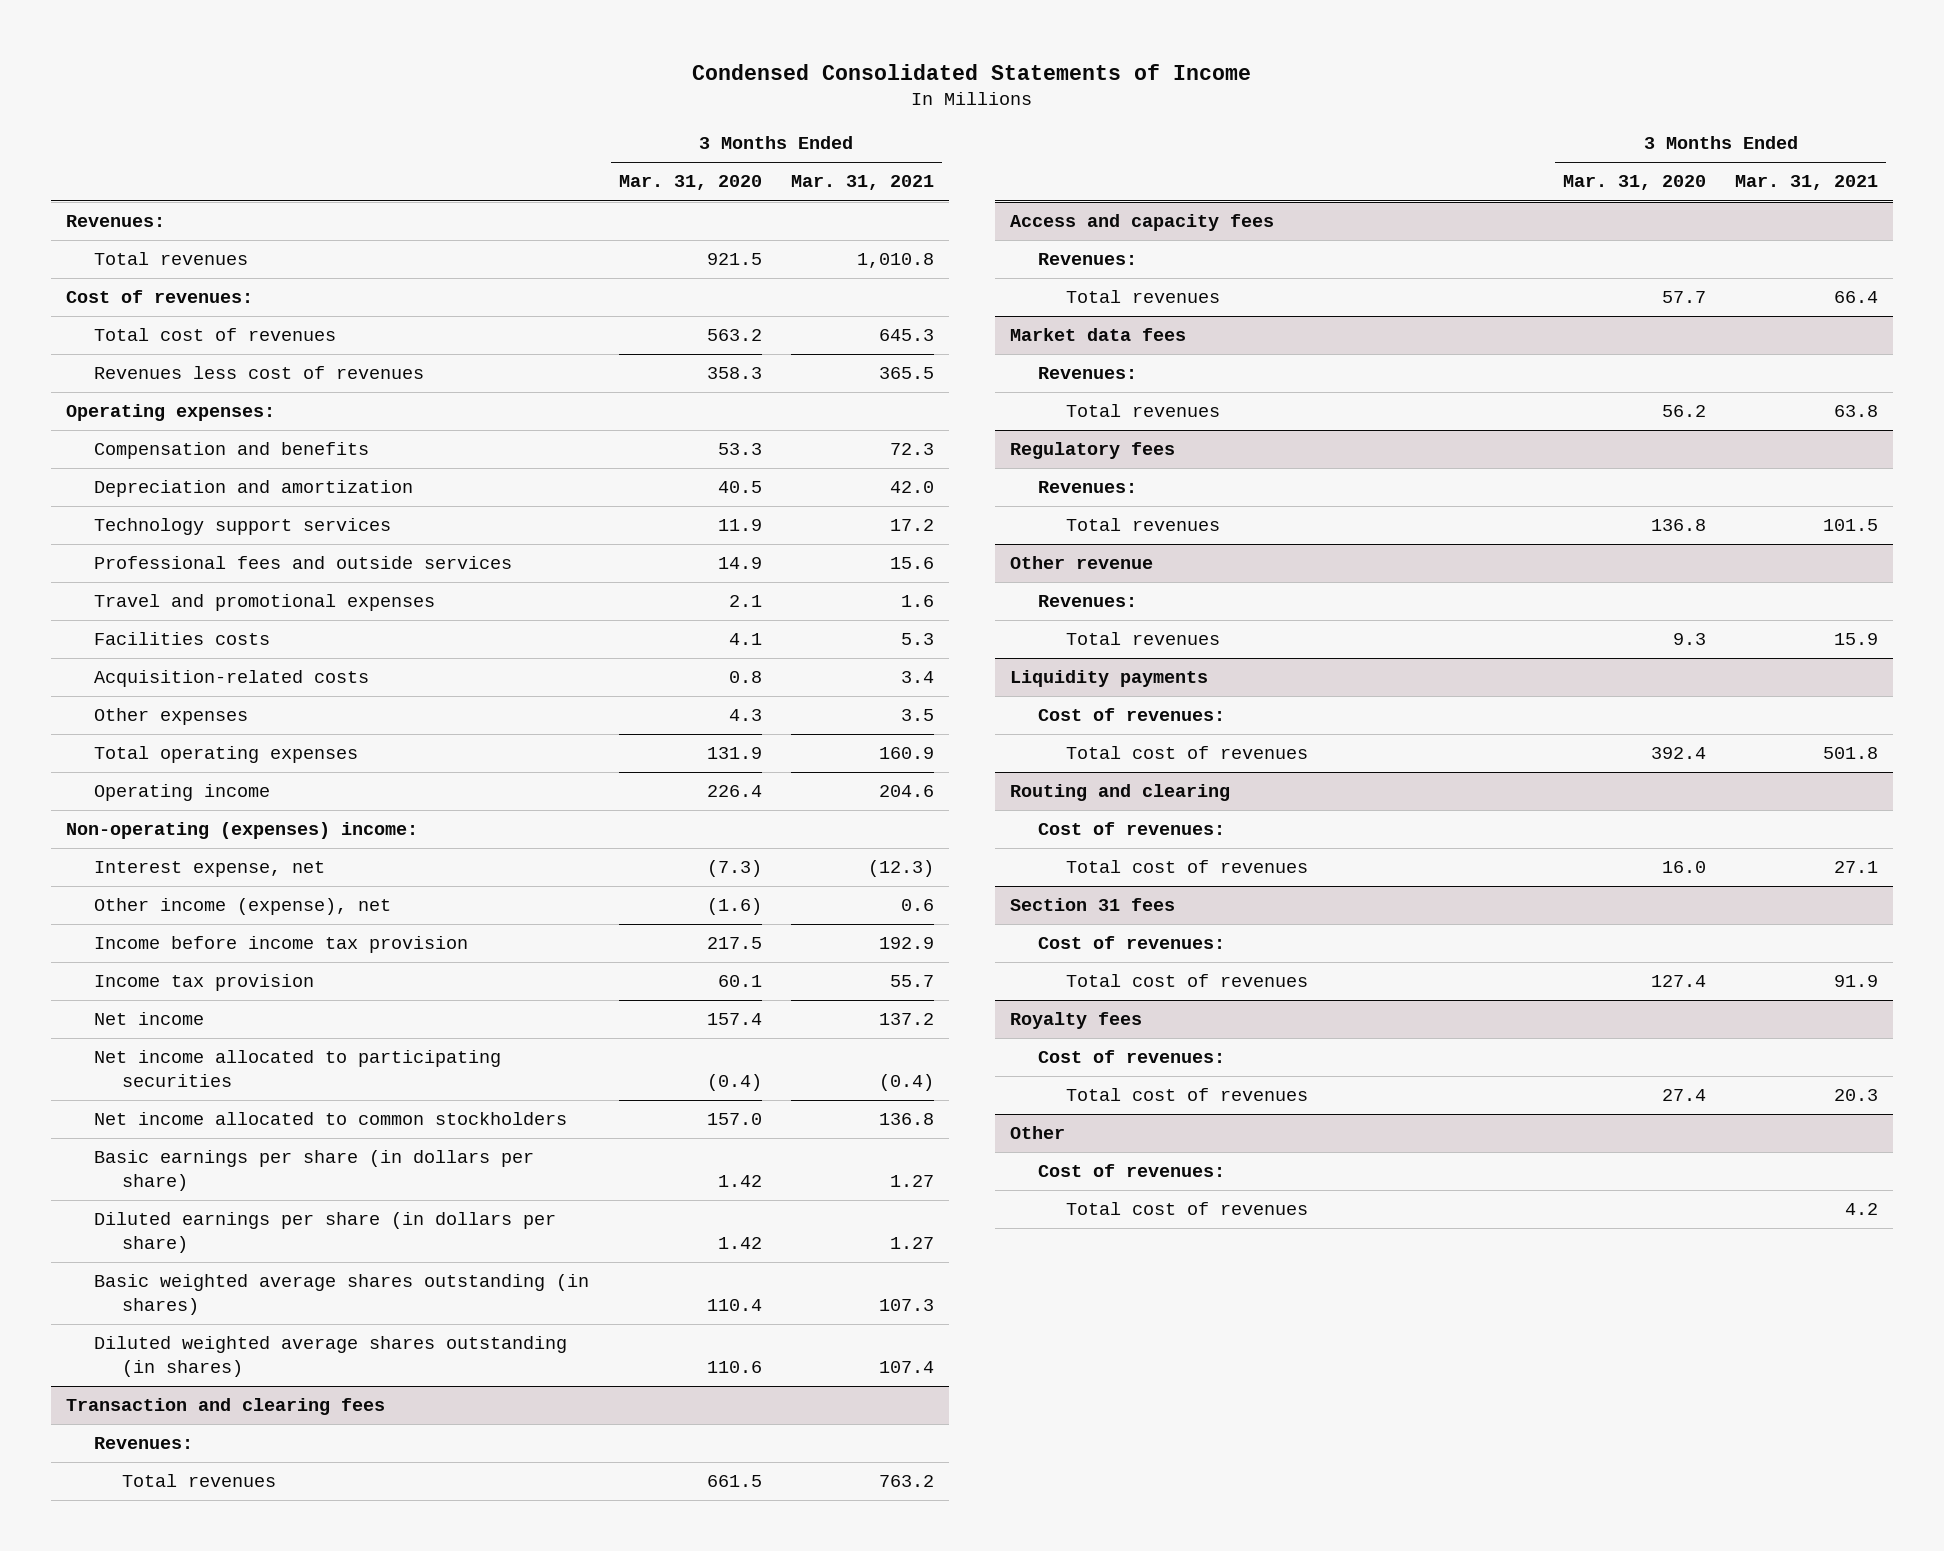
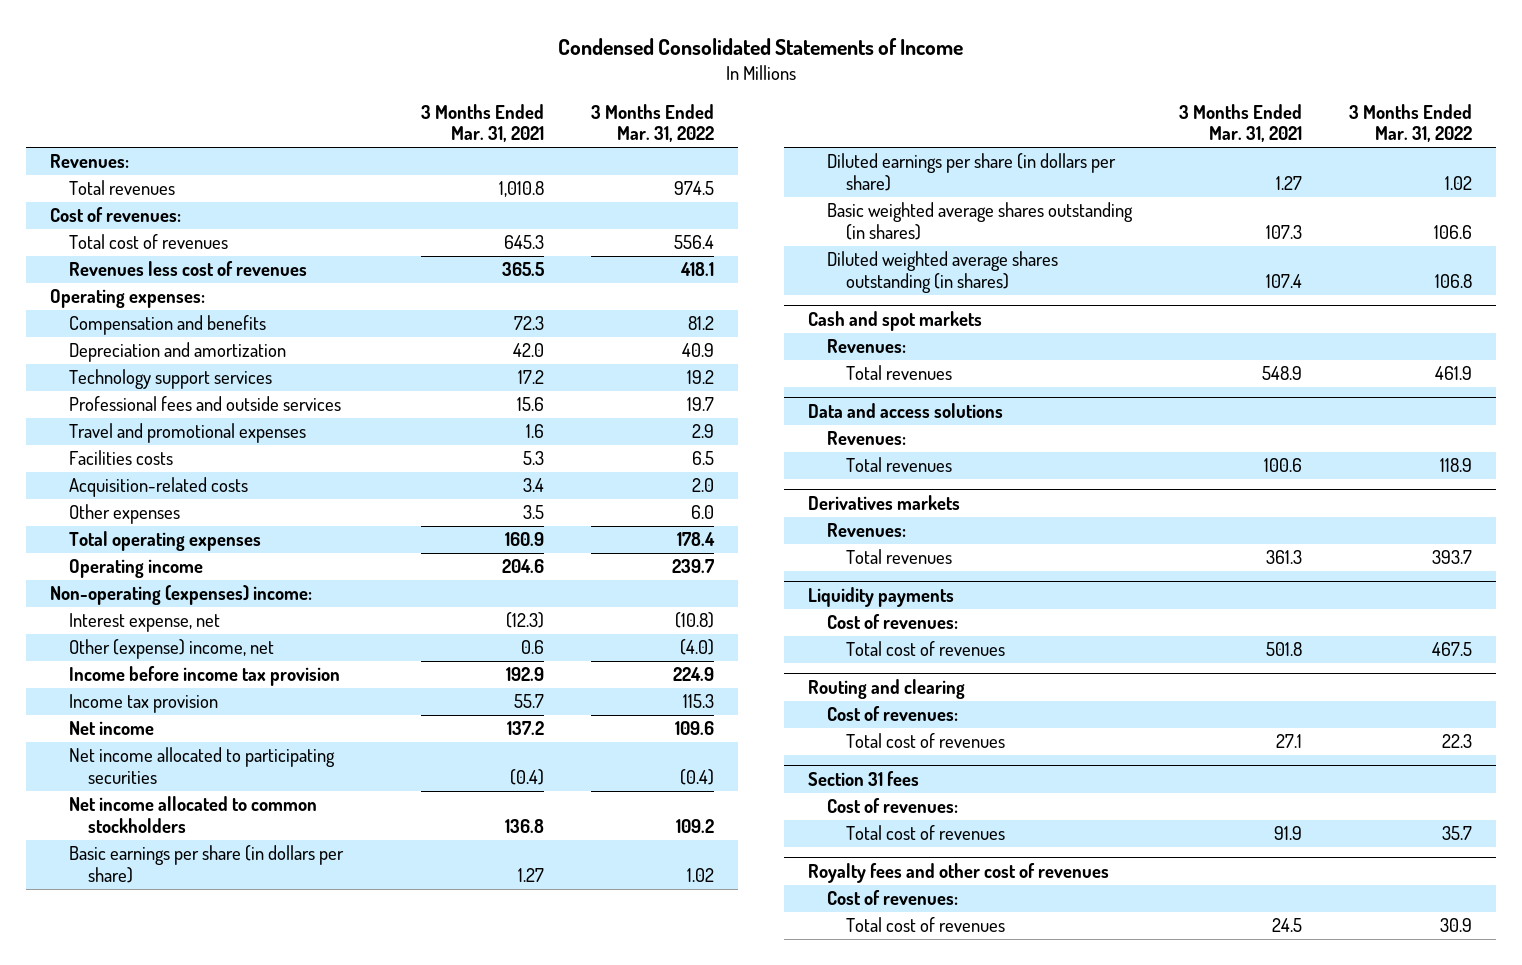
[618,175,762,191] Mar. 31, 2020 -> none
none -> [591,103,715,143] 3 Months Ended Mar. 31, 2022
[94,898,392,916] Other income (expense), net -> [68,639,274,660] Other (expense) income, net
[65,1398,385,1416] Transaction and clearing fees -> none
[94,1437,194,1450] Revenues: -> none
[122,1474,277,1488] Total revenues -> none
[1010,214,1275,232] Access and capacity fees -> none
[1038,253,1138,266] Revenues: -> none
[1066,290,1221,304] Total revenues -> none
[1010,328,1187,342] Market data fees -> none
none -> [807,311,982,332] Cash and spot markets
[1010,442,1176,460] Regulatory fees -> none
[1834,405,1879,418] 63.8 -> [1262,366,1303,381] 548.9
none -> [807,403,1003,419] Data and access solutions
[1010,556,1154,570] Other revenue -> none
[1823,519,1879,532] 101.5 -> [1264,458,1303,473] 100.6
none -> [807,495,960,511] Derivatives markets
[1834,633,1879,646] 15.9 -> [1266,550,1303,565] 361.3
[1038,1050,1226,1064] Cost of revenues: -> none
[1066,1088,1309,1102] Total cost of revenues -> none
[1010,1126,1066,1140] Other -> none
[1010,1012,1143,1030] Royalty fees -> [807,863,1109,884] Royalty fees and other cost of revenues
[1845,1203,1879,1216] 4.2 -> [1272,918,1303,933] 24.5

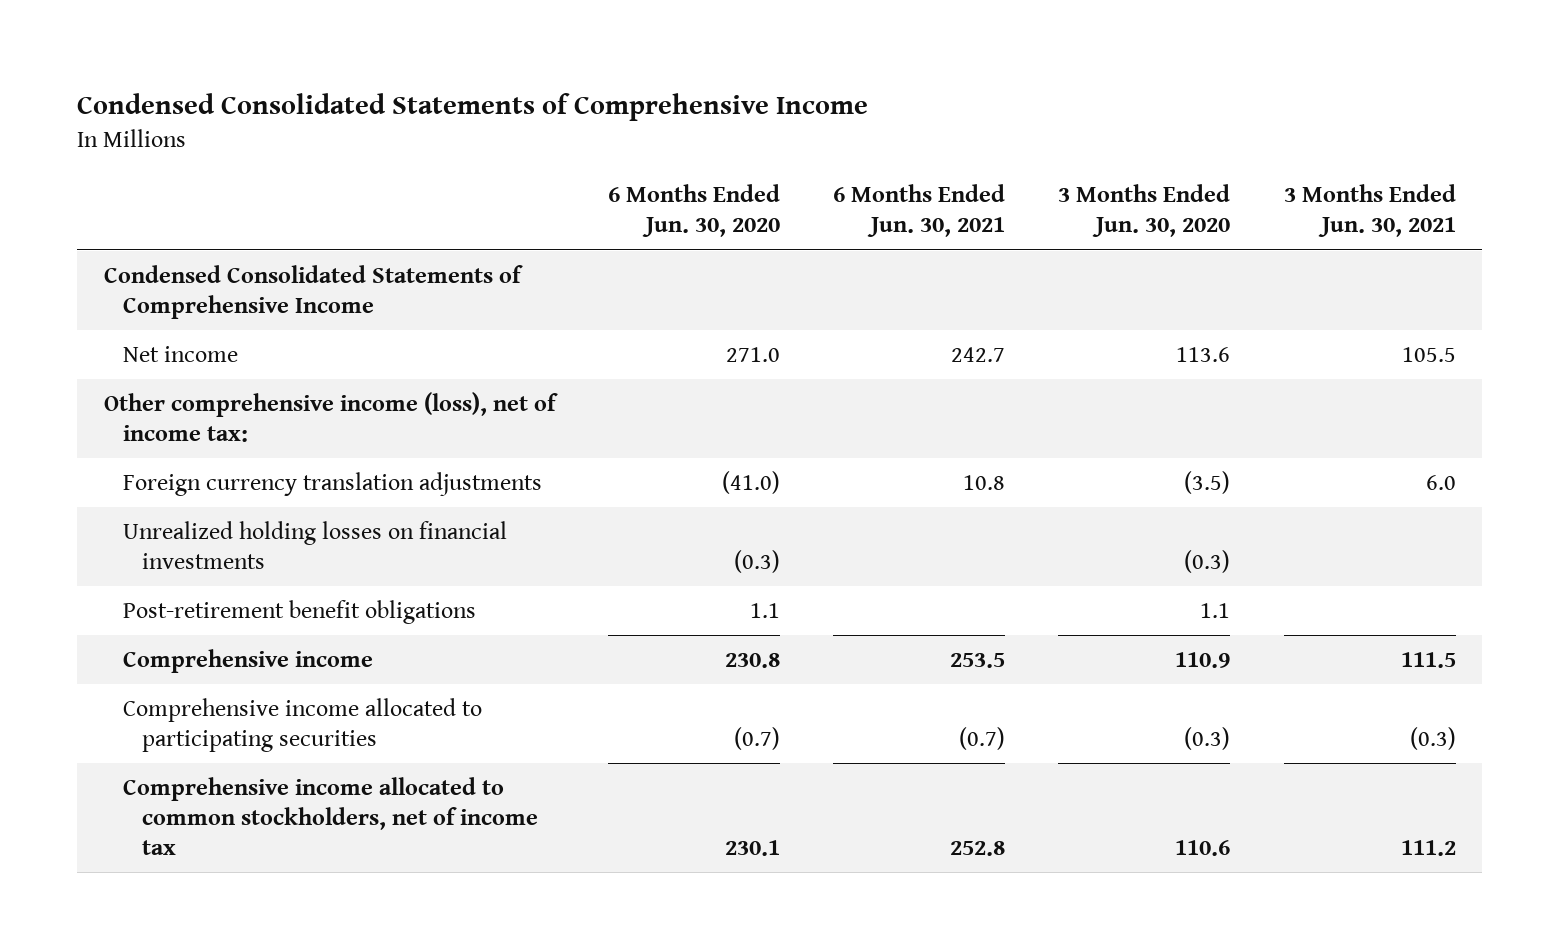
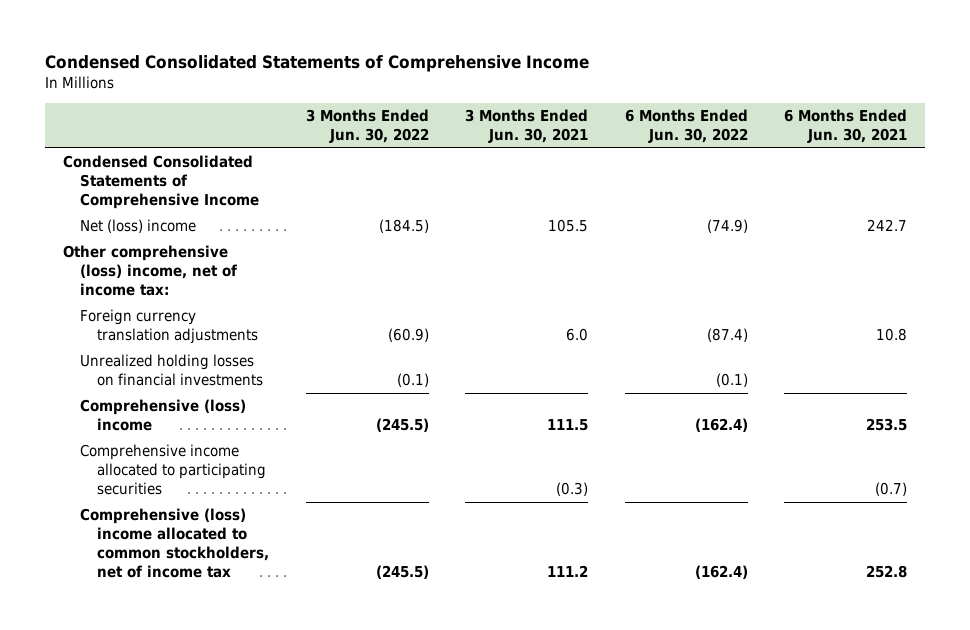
[607,184,780,238] 6 Months Ended Jun. 30, 2020 -> none
[1058,184,1231,238] 3 Months Ended Jun. 30, 2020 -> none
none -> [305,109,429,143] 3 Months Ended Jun. 30, 2022
none -> [624,109,748,143] 6 Months Ended Jun. 30, 2022
[122,345,238,362] Net income -> [80,219,197,234] Net (loss) income
[103,391,558,443] Other comprehensive income (loss), net of income tax: -> [63,245,238,297] Other comprehensive (loss) income, net of income tax:
[122,599,476,624] Post-retirement benefit obligations -> none
[122,648,373,673] Comprehensive income -> [80,399,247,432] Comprehensive (loss) income
[122,776,539,856] Comprehensive income allocated to common stockholders, net of income tax -> [80,508,270,579] Comprehensive (loss) income allocated to common stockholders, net of income tax

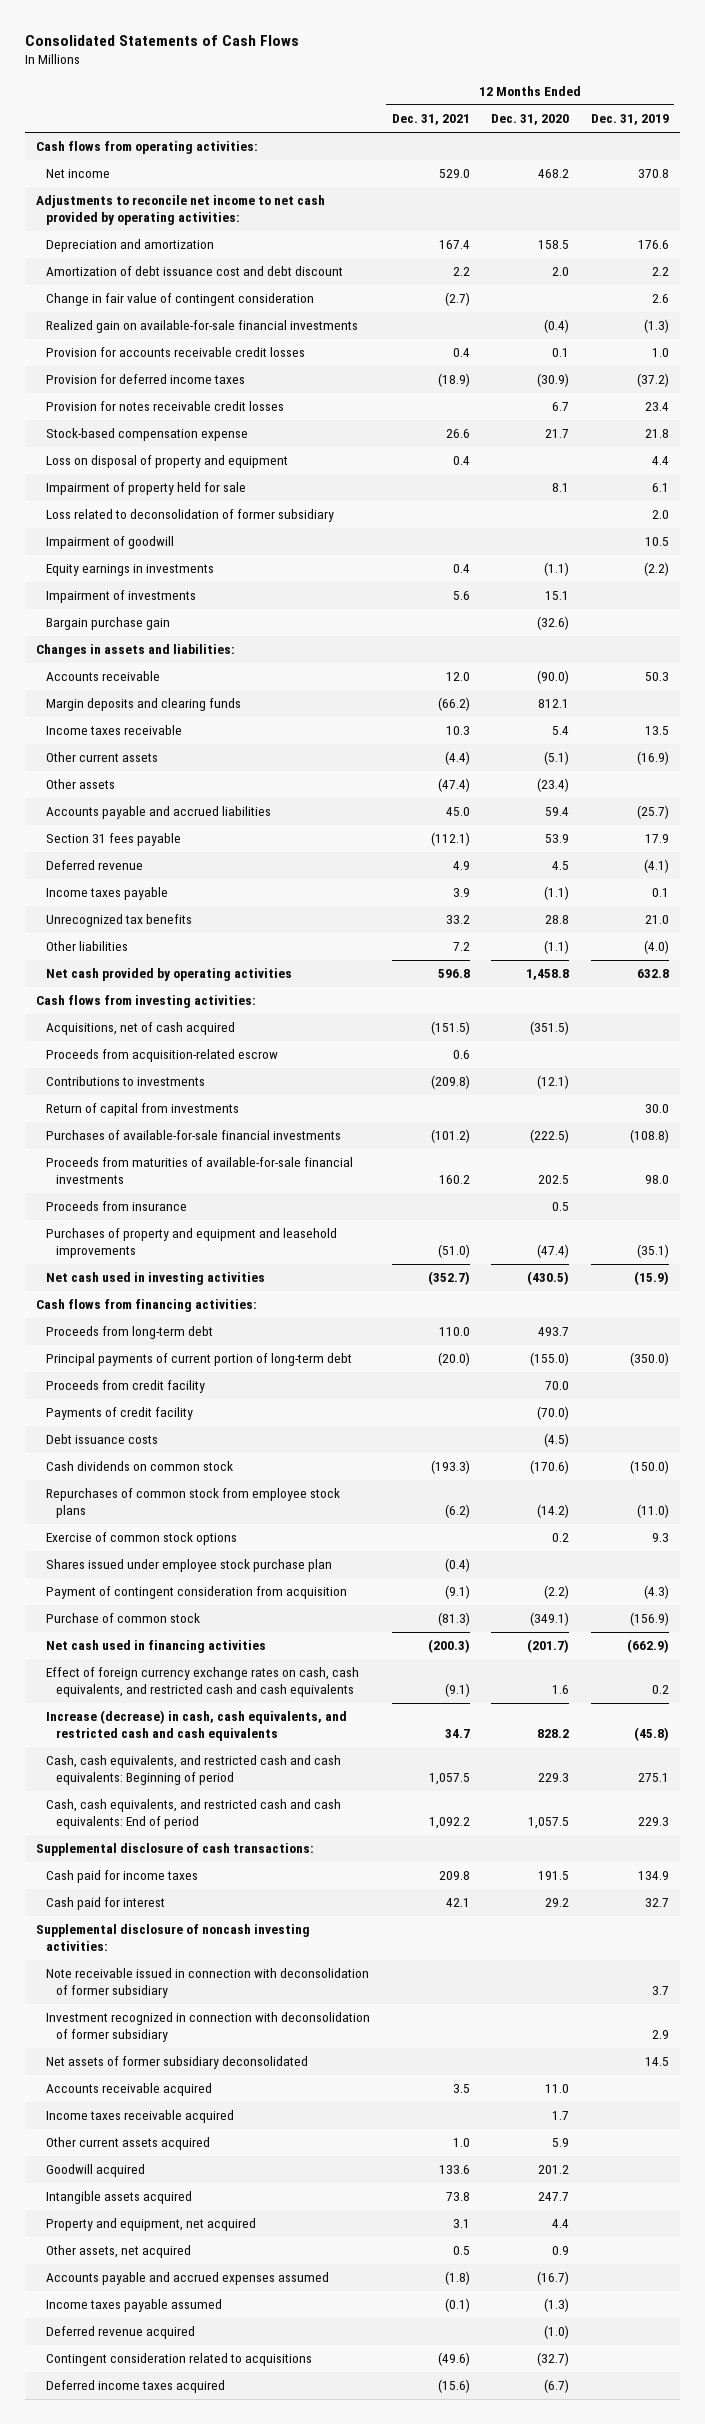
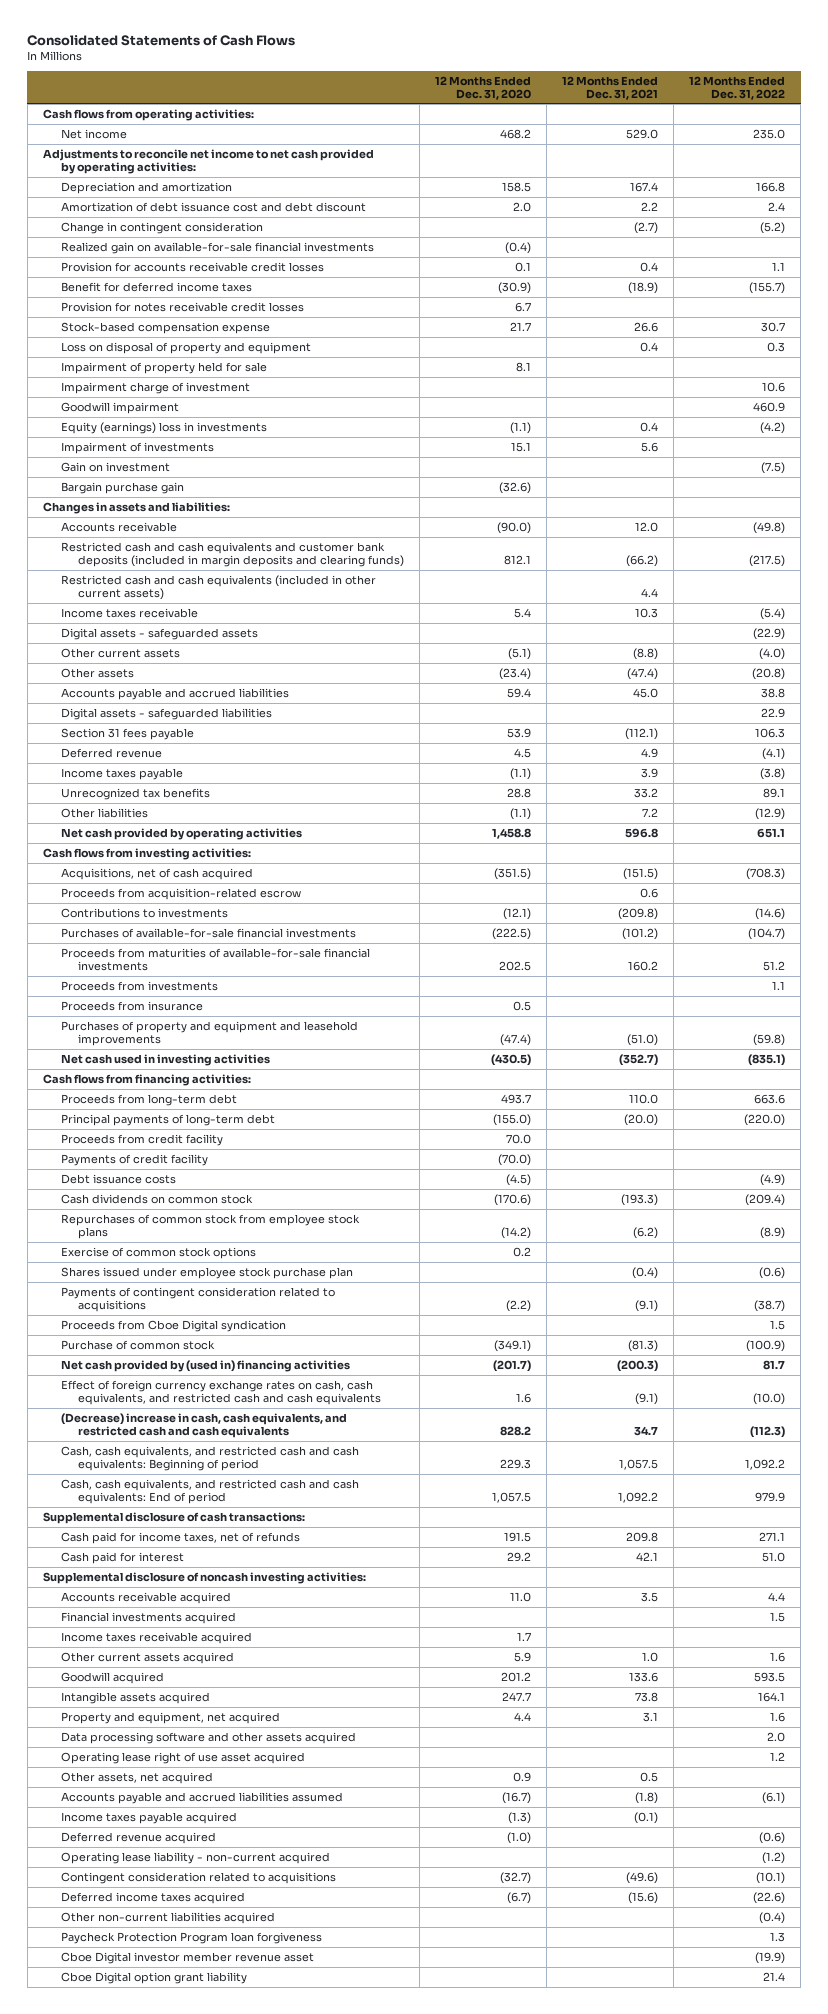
[590,114,669,126] Dec. 31, 2019 -> none
none -> [689,75,786,100] 12 Months Ended Dec. 31, 2022
[45,293,314,307] Change in fair value of contingent consideration -> [60,222,263,235] Change in contingent consideration
[45,374,245,385] Provision for deferred income taxes -> [60,282,252,293] Benefit for deferred income taxes
[45,509,334,523] Loss related to deconsolidation of former subsidiary -> none
none -> [60,382,250,395] Impairment charge of investment
[45,536,174,550] Impairment of goodwill -> [60,402,179,415] Goodwill impairment
[45,564,214,577] Equity earnings in investments -> [60,422,267,435] Equity (earnings) loss in investments
none -> [60,462,170,473] Gain on investment
[45,698,241,712] Margin deposits and clearing funds -> [60,542,405,567] Restricted cash and cash equivalents and customer bank deposits (included in margin deposits and clearing funds)
none -> [60,575,376,600] Restricted cash and cash equivalents (included in other current assets)
none -> [60,628,258,641] Digital assets - safeguarded assets
[444,751,470,766] (4.4) -> [633,648,659,661] (8.8)
none -> [60,708,272,721] Digital assets - safeguarded liabilities
[45,1103,239,1117] Return of capital from investments -> none
none -> [60,981,218,992] Proceeds from investments
[45,1353,352,1367] Principal payments of current portion of long-term debt -> [60,1114,275,1127] Principal payments of long-term debt
[45,1586,347,1600] Payment of contingent consideration from acquisition -> [60,1287,335,1312] Payments of contingent consideration related to acquisitions
none -> [60,1320,286,1333] Proceeds from Cboe Digital syndication
[45,1640,266,1654] Net cash used in financing activities -> [60,1360,350,1373] Net cash provided by (used in) financing activities
[45,1710,347,1742] Increase (decrease) in cash, cash equivalents, and restricted cash and cash equivalents -> [60,1413,347,1438] (Decrease) increase in cash, cash equivalents, and restricted cash and cash equivalents
[45,1870,198,1884] Cash paid for income taxes -> [60,1532,300,1545] Cash paid for income taxes, net of refunds
[45,1968,369,1999] Note receivable issued in connection with deconsolidation of former subsidiary -> none
[45,2012,370,2043] Investment recognized in connection with deconsolidation of former subsidiary -> none
[45,2056,308,2070] Net assets of former subsidiary deconsolidated -> none
none -> [60,1612,236,1625] Financial investments acquired
none -> [60,1732,356,1745] Data processing software and other assets acquired
none -> [60,1752,305,1765] Operating lease right of use asset acquired
[45,2272,329,2286] Accounts payable and accrued expenses assumed -> [60,1792,343,1805] Accounts payable and accrued liabilities assumed
[45,2299,222,2313] Income taxes payable assumed -> [60,1812,237,1825] Income taxes payable acquired
none -> [60,1852,330,1865] Operating lease liability - non-current acquired
none -> [60,1912,275,1925] Other non-current liabilities acquired
none -> [60,1932,322,1945] Paycheck Protection Program loan forgiveness
none -> [60,1952,314,1965] Cboe Digital investor member revenue asset
none -> [60,1972,247,1985] Cboe Digital option grant liability

